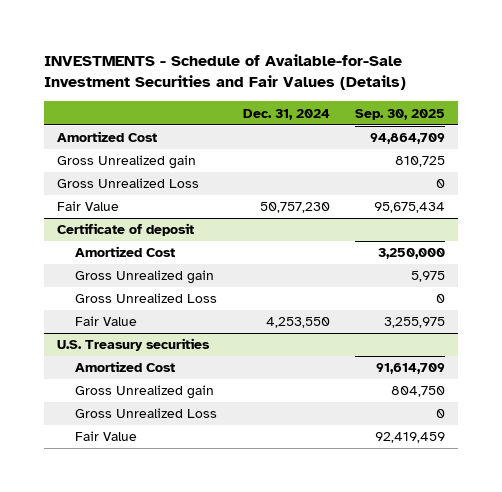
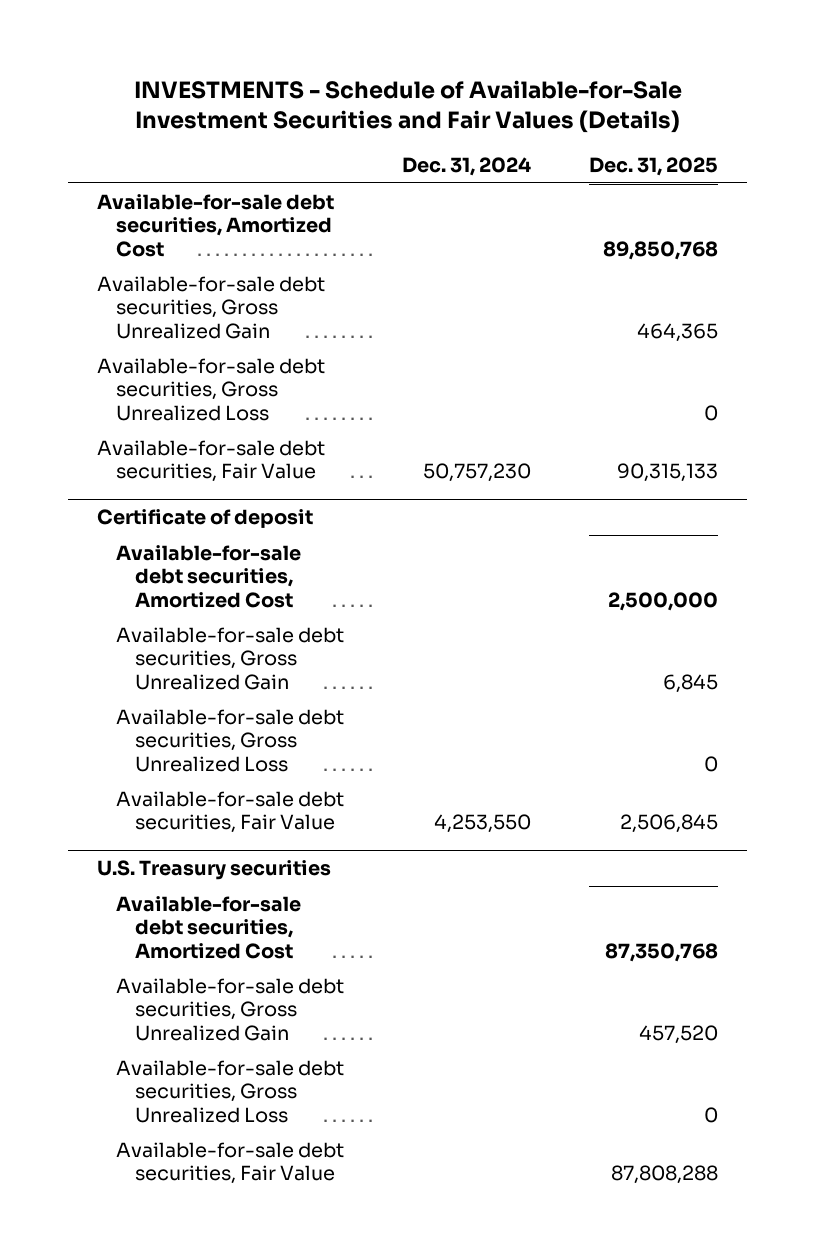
[354,108,445,120] Sep. 30, 2025 -> none
none -> [589,157,719,177] Dec. 31, 2025
[56,131,157,143] Amortized Cost -> [97,193,335,257] Available-for-sale debt securities, Amortized Cost
[56,155,196,170] Gross Unrealized gain -> [97,275,326,339] Available-for-sale debt securities, Gross Unrealized Gain
[56,178,199,189] Gross Unrealized Loss -> [97,357,326,421] Available-for-sale debt securities, Gross Unrealized Loss
[56,201,119,212] Fair Value -> [97,439,326,483] Available-for-sale debt securities, Fair Value
[75,246,176,258] Amortized Cost -> [115,544,301,608] Available-for-sale debt securities, Amortized Cost
[75,270,215,285] Gross Unrealized gain -> [115,626,344,690] Available-for-sale debt securities, Gross Unrealized Gain
[75,293,218,304] Gross Unrealized Loss -> [115,708,344,772] Available-for-sale debt securities, Gross Unrealized Loss
[75,316,138,327] Fair Value -> [115,790,344,834] Available-for-sale debt securities, Fair Value
[75,361,176,373] Amortized Cost -> [115,895,301,959] Available-for-sale debt securities, Amortized Cost
[75,385,215,400] Gross Unrealized gain -> [115,977,344,1041] Available-for-sale debt securities, Gross Unrealized Gain
[75,408,218,419] Gross Unrealized Loss -> [115,1059,344,1123] Available-for-sale debt securities, Gross Unrealized Loss
[75,431,138,442] Fair Value -> [115,1141,344,1185] Available-for-sale debt securities, Fair Value

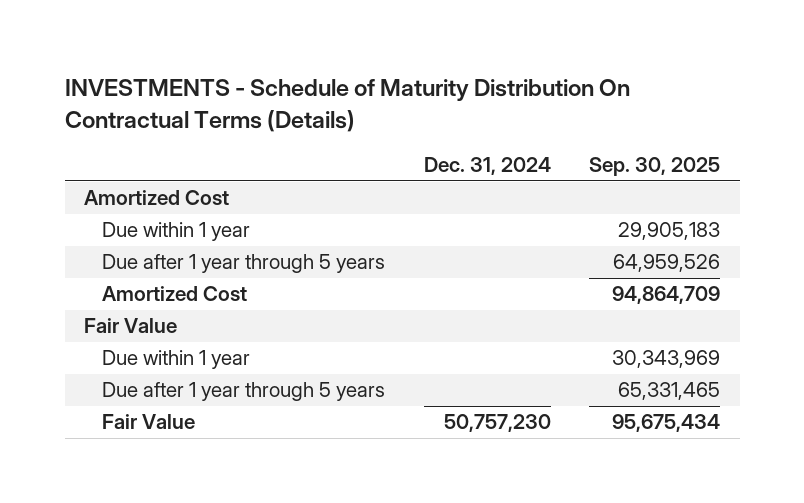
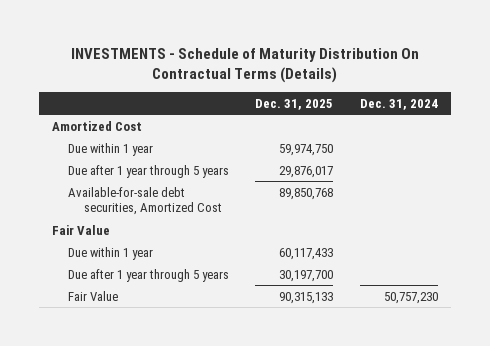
[589,157,721,177] Sep. 30, 2025 -> none
none -> [255,98,334,110] Dec. 31, 2025
[101,286,247,302] Amortized Cost -> [68,186,222,216] Available-for-sale debt securities, Amortized Cost

